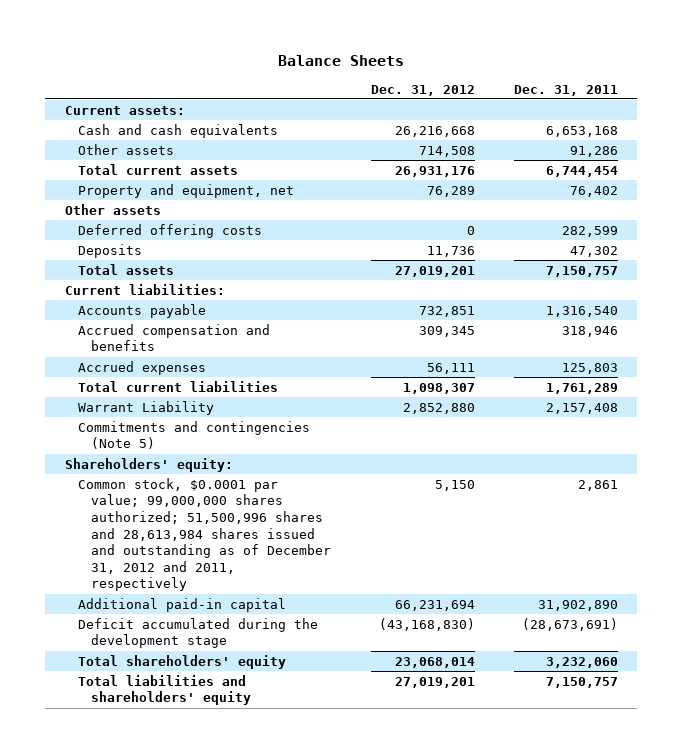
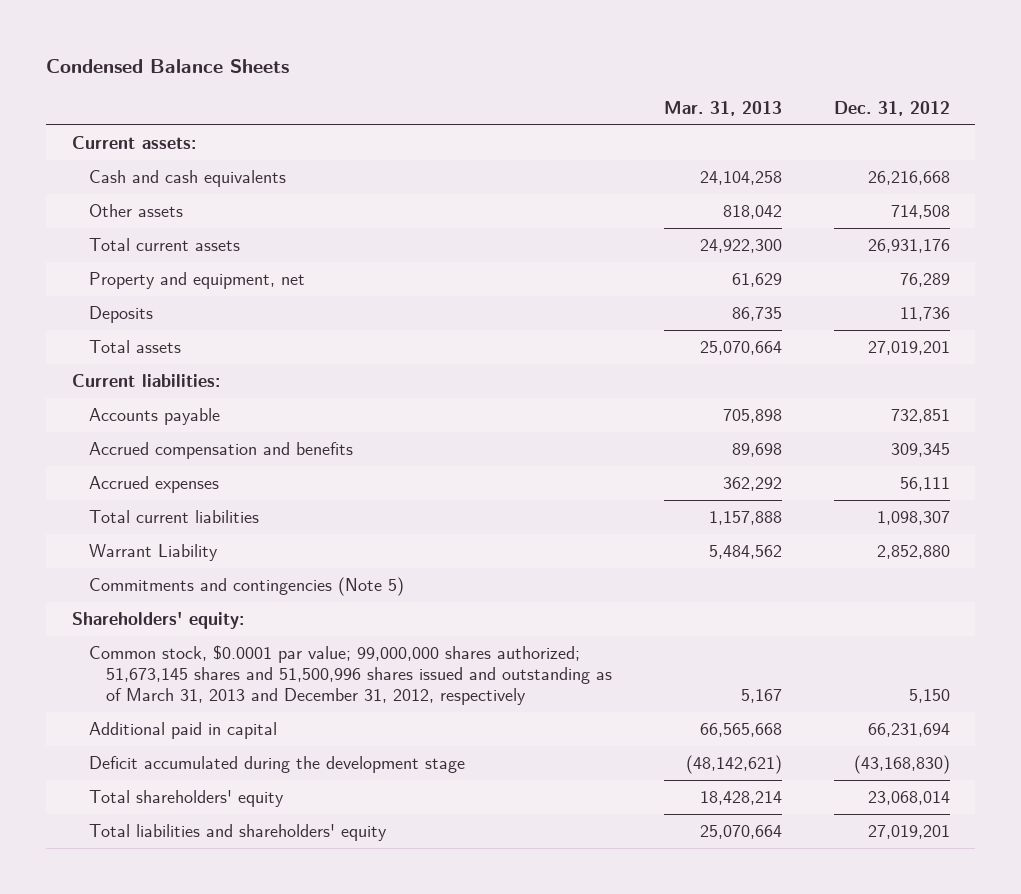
[278,54,405,66] Balance Sheets -> [46,59,290,74] Condensed Balance Sheets
[513,84,618,96] Dec. 31, 2011 -> none
none -> [664,100,783,116] Mar. 31, 2013
[64,203,161,215] Other assets -> none
[78,223,263,238] Deferred offering costs -> none
[78,477,332,592] Common stock, $0.0001 par value; 99,000,000 shares authorized; 51,500,996 shares and 28,613,984 shares issued and outstanding as of December 31, 2012 and 2011, respectively -> [89,645,613,705] Common stock, $0.0001 par value; 99,000,000 shares authorized; 51,673,145 shares and 51,500,996 shares issued and outstanding as of March 31, 2013 and December 31, 2012, respectively
[78,597,287,612] Additional paid-in capital -> [89,722,278,740] Additional paid in capital

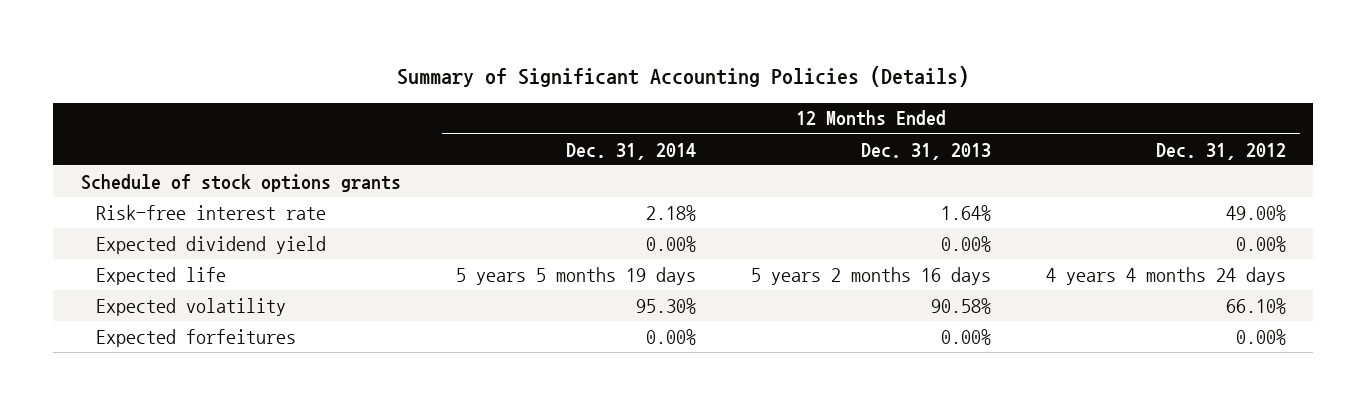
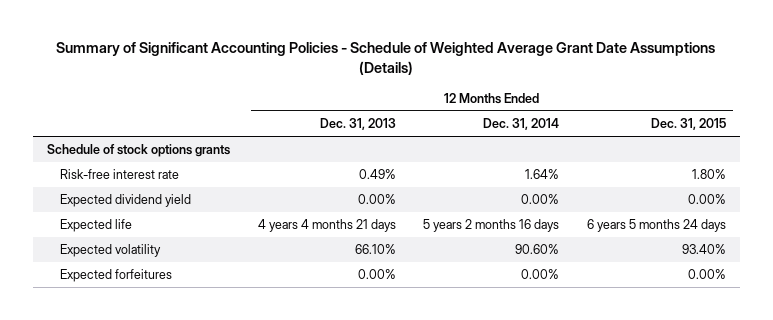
[397,66,970,88] Summary of Significant Accounting Policies (Details) -> [56,41,716,75] Summary of Significant Accounting Policies - Schedule of Weighted Average Grant Date Assumptions (Details)
[1155,142,1286,160] Dec. 31, 2012 -> none
none -> [650,118,726,131] Dec. 31, 2015
[645,204,696,221] 2.18% -> [525,169,560,180] 1.64%
[940,204,991,221] 1.64% -> [358,169,396,180] 0.49%
[455,266,696,285] 5 years 5 months 19 days -> [423,219,560,233] 5 years 2 months 16 days
[750,266,991,285] 5 years 2 months 16 days -> [257,219,396,233] 4 years 4 months 21 days
[635,297,696,314] 95.30% -> [515,244,560,255] 90.60%
[930,297,991,314] 90.58% -> [354,244,396,255] 66.10%

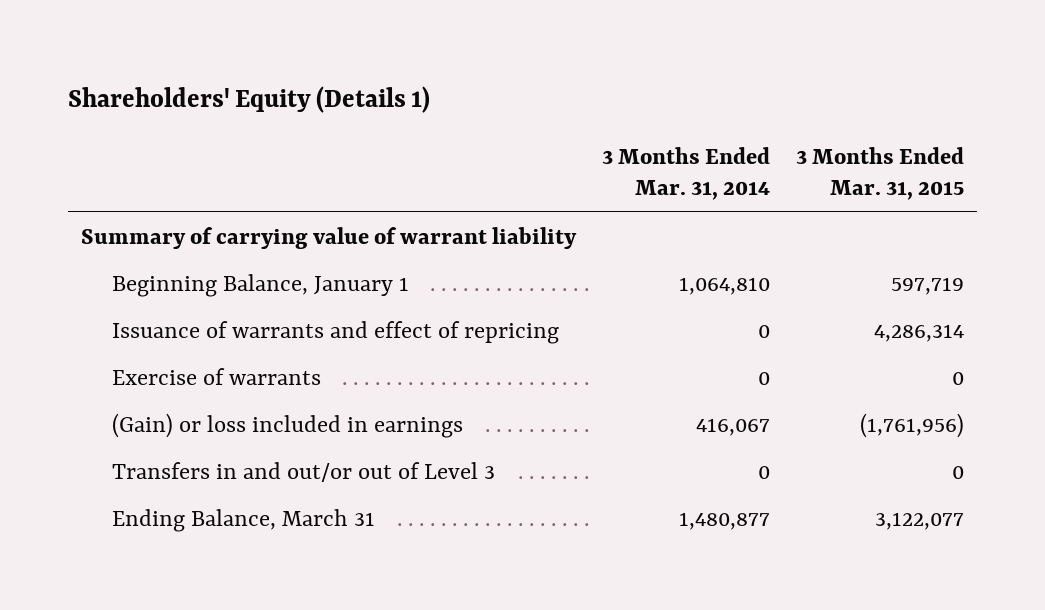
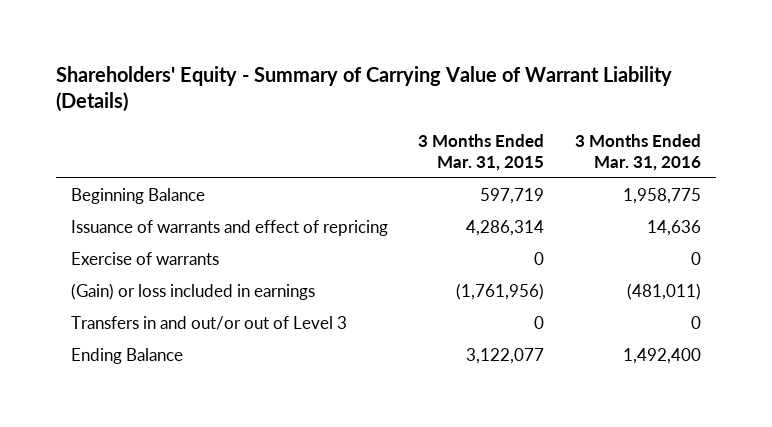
[67,86,430,114] Shareholders' Equity (Details 1) -> [55,65,672,113] Shareholders' Equity - Summary of Carrying Value of Warrant Liability (Details)
[602,146,771,201] 3 Months Ended Mar. 31, 2014 -> none
none -> [574,134,701,171] 3 Months Ended Mar. 31, 2016
[80,226,577,249] Summary of carrying value of warrant liability -> none
[112,273,410,297] Beginning Balance, January 1 -> [71,188,206,205] Beginning Balance
[112,508,376,532] Ending Balance, March 31 -> [71,348,184,365] Ending Balance

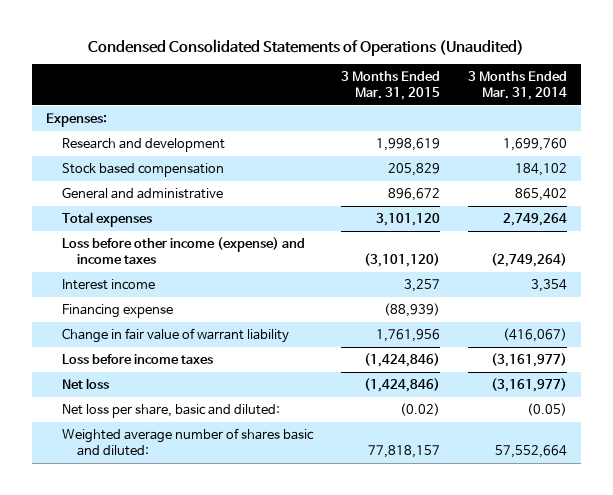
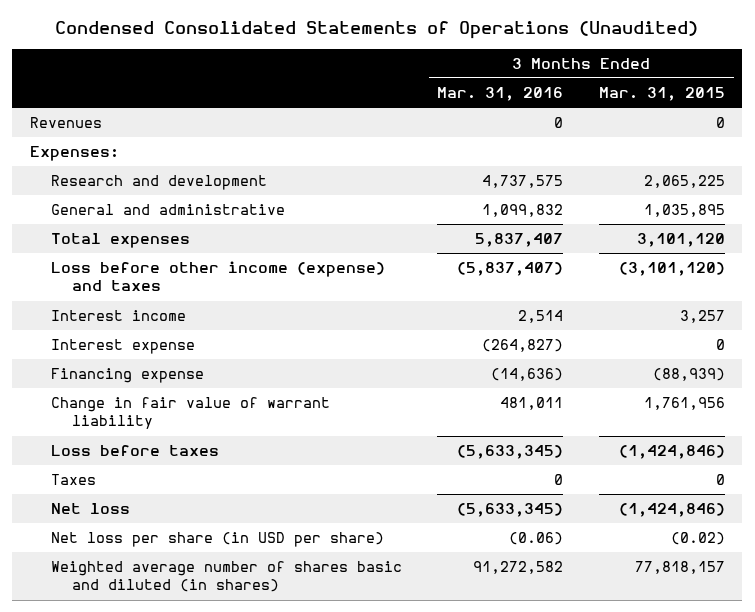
[467,71,567,101] 3 Months Ended Mar. 31, 2014 -> none
none -> [437,86,564,101] Mar. 31, 2016
none -> [29,117,102,129] Revenues
[61,162,224,177] Stock based compensation -> none
[375,137,440,151] 1,998,619 -> [643,175,725,189] 2,065,225
[387,187,440,201] 896,672 -> [643,204,725,218] 1,035,895
[61,236,305,264] Loss before other income (expense) and income taxes -> [51,261,386,292] Loss before other income (expense) and taxes
none -> [51,339,196,355] Interest expense
[61,353,213,364] Loss before income taxes -> [51,445,220,457] Loss before taxes
none -> [51,474,97,486] Taxes
[61,403,280,418] Net loss per share, basic and diluted: -> [51,532,385,548] Net loss per share (in USD per share)
[61,427,314,456] Weighted average number of shares basic and diluted: -> [51,561,403,593] Weighted average number of shares basic and diluted (in shares)

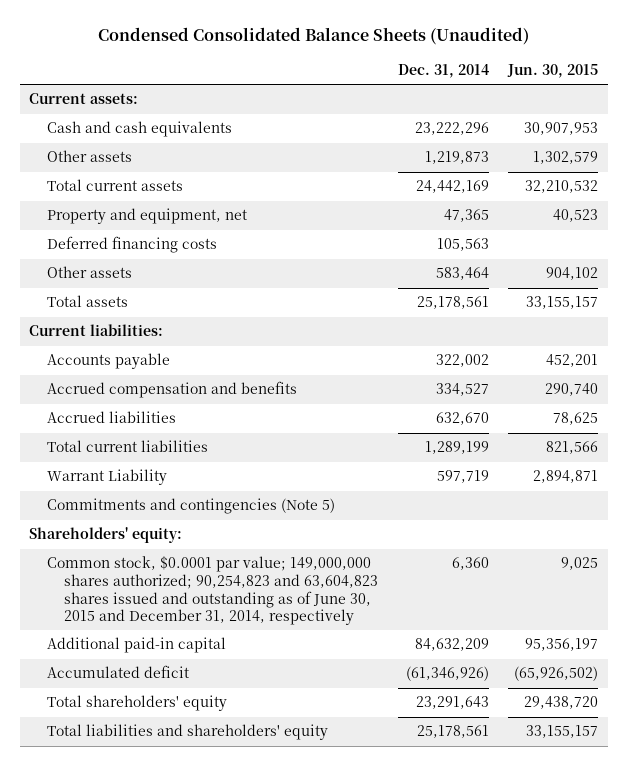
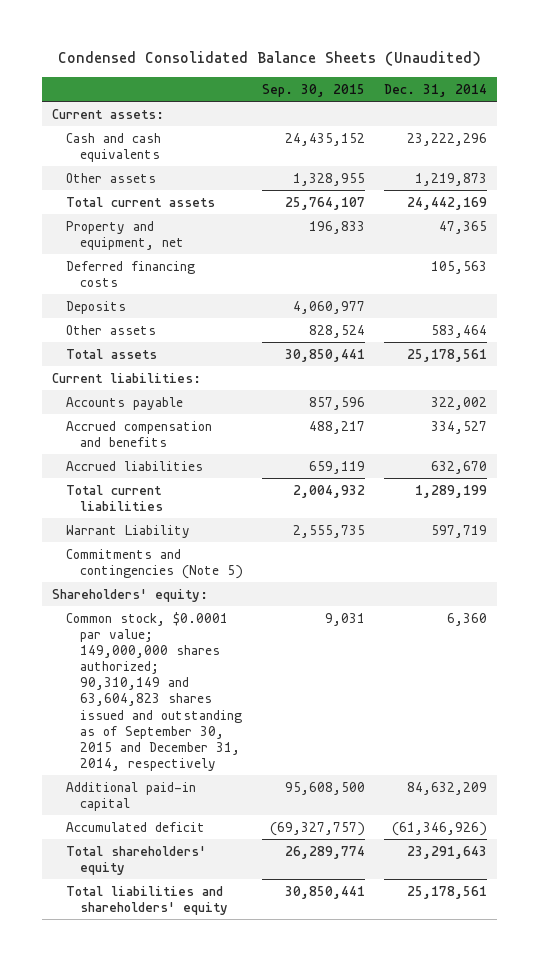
[507,63,599,78] Jun. 30, 2015 -> none
none -> [262,83,366,97] Sep. 30, 2015
none -> [65,300,126,314] Deposits
[46,556,379,626] Common stock, $0.0001 par value; 149,000,000 shares authorized; 90,254,823 and 63,604,823 shares issued and outstanding as of June 30, 2015 and December 31, 2014, respectively -> [65,611,243,771] Common stock, $0.0001 par value; 149,000,000 shares authorized; 90,310,149 and 63,604,823 shares issued and outstanding as of September 30, 2015 and December 31, 2014, respectively

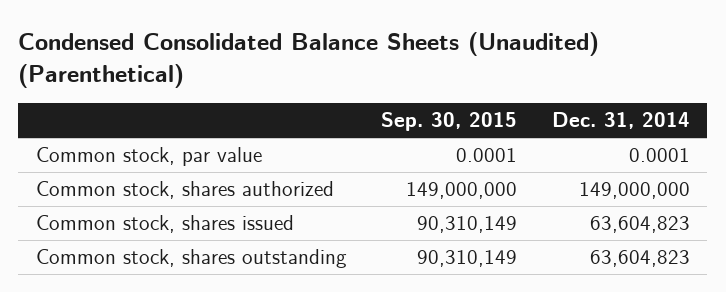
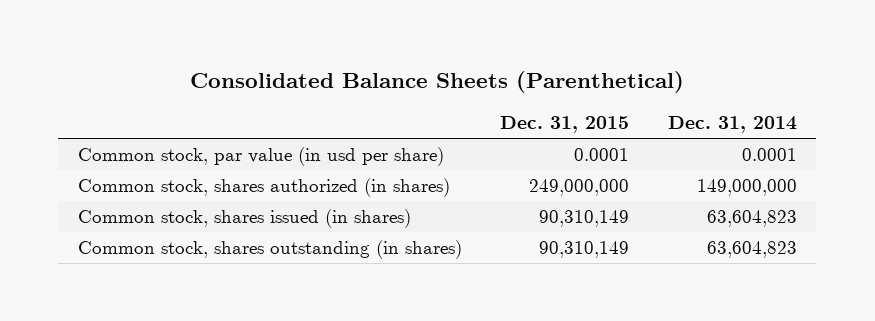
[18,32,600,89] Condensed Consolidated Balance Sheets (Unaudited) (Parenthetical) -> [190,70,685,93] Consolidated Balance Sheets (Parenthetical)
[381,112,518,132] Sep. 30, 2015 -> none
none -> [500,116,630,134] Dec. 31, 2015
[35,147,262,167] Common stock, par value -> [77,147,444,167] Common stock, par value (in usd per share)
[35,181,334,200] Common stock, shares authorized -> [77,178,450,198] Common stock, shares authorized (in shares)
[35,215,294,234] Common stock, shares issued -> [77,209,411,229] Common stock, shares issued (in shares)
[35,249,347,269] Common stock, shares outstanding -> [77,240,462,260] Common stock, shares outstanding (in shares)

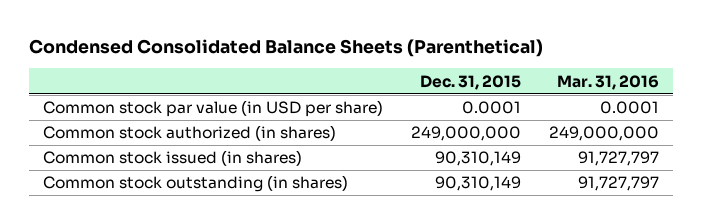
[190,70,685,93] Consolidated Balance Sheets (Parenthetical) -> [29,38,544,57] Condensed Consolidated Balance Sheets (Parenthetical)
[667,116,797,134] Dec. 31, 2014 -> none
none -> [557,74,660,90] Mar. 31, 2016
[77,147,444,167] Common stock, par value (in usd per share) -> [43,100,384,118] Common stock par value (in USD per share)
[77,178,450,198] Common stock, shares authorized (in shares) -> [43,125,337,142] Common stock authorized (in shares)
[77,209,411,229] Common stock, shares issued (in shares) -> [43,150,303,167] Common stock issued (in shares)
[77,240,462,260] Common stock, shares outstanding (in shares) -> [43,175,349,193] Common stock outstanding (in shares)

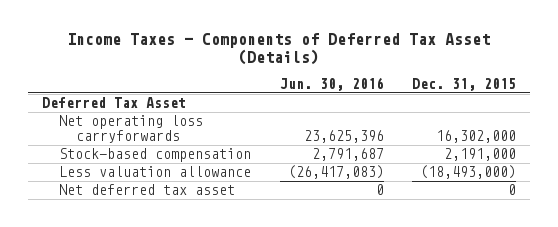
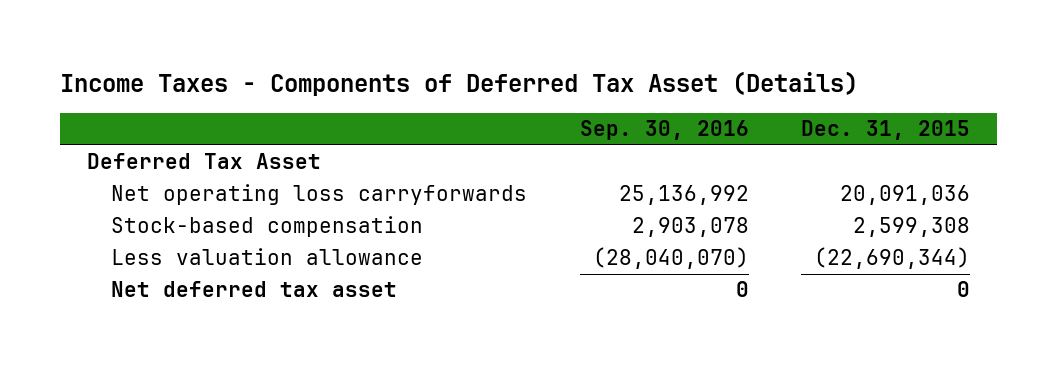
[279,76,384,91] Jun. 30, 2016 -> none
none -> [579,120,749,141] Sep. 30, 2016
[435,129,516,143] 16,302,000 -> [840,185,971,206] 20,091,036
[443,148,516,162] 2,191,000 -> [853,217,971,238] 2,599,308
[419,165,516,180] (18,493,000) -> [814,247,971,270] (22,690,344)

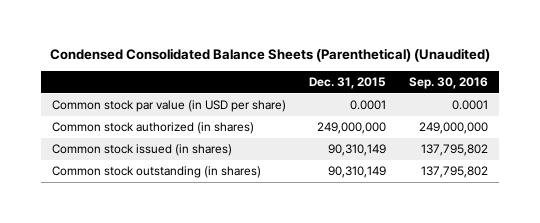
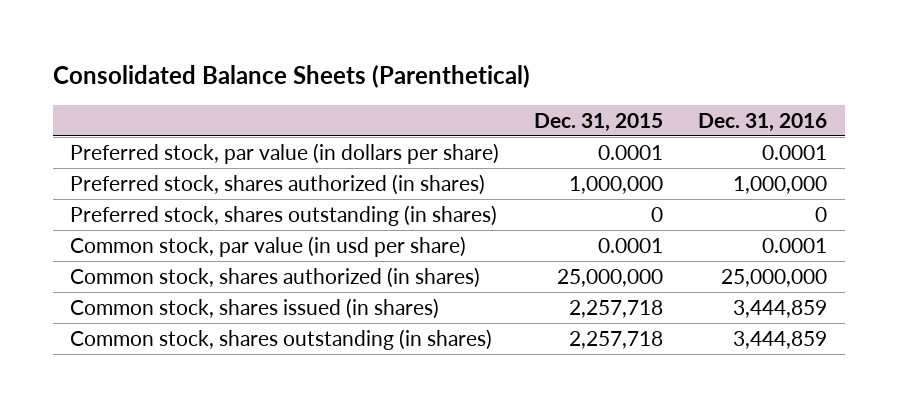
[50,48,491,63] Condensed Consolidated Balance Sheets (Parenthetical) (Unaudited) -> [52,65,530,89] Consolidated Balance Sheets (Parenthetical)
[409,77,489,90] Sep. 30, 2016 -> none
none -> [698,112,828,132] Dec. 31, 2016
none -> [70,142,500,164] Preferred stock, par value (in dollars per share)
none -> [70,173,486,195] Preferred stock, shares authorized (in shares)
none -> [70,204,498,226] Preferred stock, shares outstanding (in shares)
[52,100,287,113] Common stock par value (in USD per share) -> [70,235,467,257] Common stock, par value (in usd per share)
[52,122,255,135] Common stock authorized (in shares) -> [70,266,481,288] Common stock, shares authorized (in shares)
[317,122,387,135] 249,000,000 -> [557,268,664,287] 25,000,000
[52,144,233,157] Common stock issued (in shares) -> [70,297,440,319] Common stock, shares issued (in shares)
[328,144,387,157] 90,310,149 -> [569,299,664,318] 2,257,718
[52,166,262,179] Common stock outstanding (in shares) -> [70,328,493,350] Common stock, shares outstanding (in shares)
[328,166,387,179] 90,310,149 -> [569,330,664,349] 2,257,718

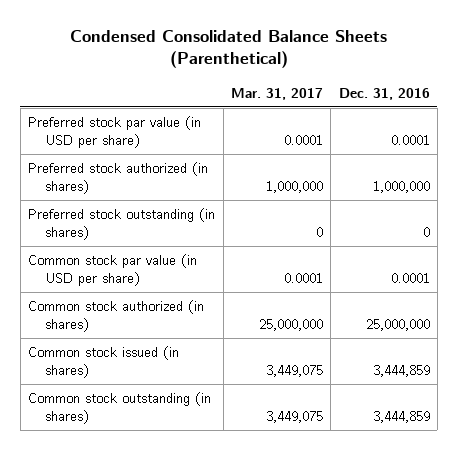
[52,65,530,89] Consolidated Balance Sheets (Parenthetical) -> [69,30,387,69] Condensed Consolidated Balance Sheets (Parenthetical)
[534,112,664,132] Dec. 31, 2015 -> none
none -> [230,87,323,100] Mar. 31, 2017
[70,142,500,164] Preferred stock, par value (in dollars per share) -> [28,115,202,149] Preferred stock par value (in USD per share)
[70,173,486,195] Preferred stock, shares authorized (in shares) -> [28,161,209,195] Preferred stock authorized (in shares)
[70,204,498,226] Preferred stock, shares outstanding (in shares) -> [28,207,216,241] Preferred stock outstanding (in shares)
[70,235,467,257] Common stock, par value (in usd per share) -> [28,253,198,287] Common stock par value (in USD per share)
[70,266,481,288] Common stock, shares authorized (in shares) -> [28,299,205,333] Common stock authorized (in shares)
[70,297,440,319] Common stock, shares issued (in shares) -> [28,345,180,379] Common stock issued (in shares)
[70,328,493,350] Common stock, shares outstanding (in shares) -> [28,391,212,425] Common stock outstanding (in shares)

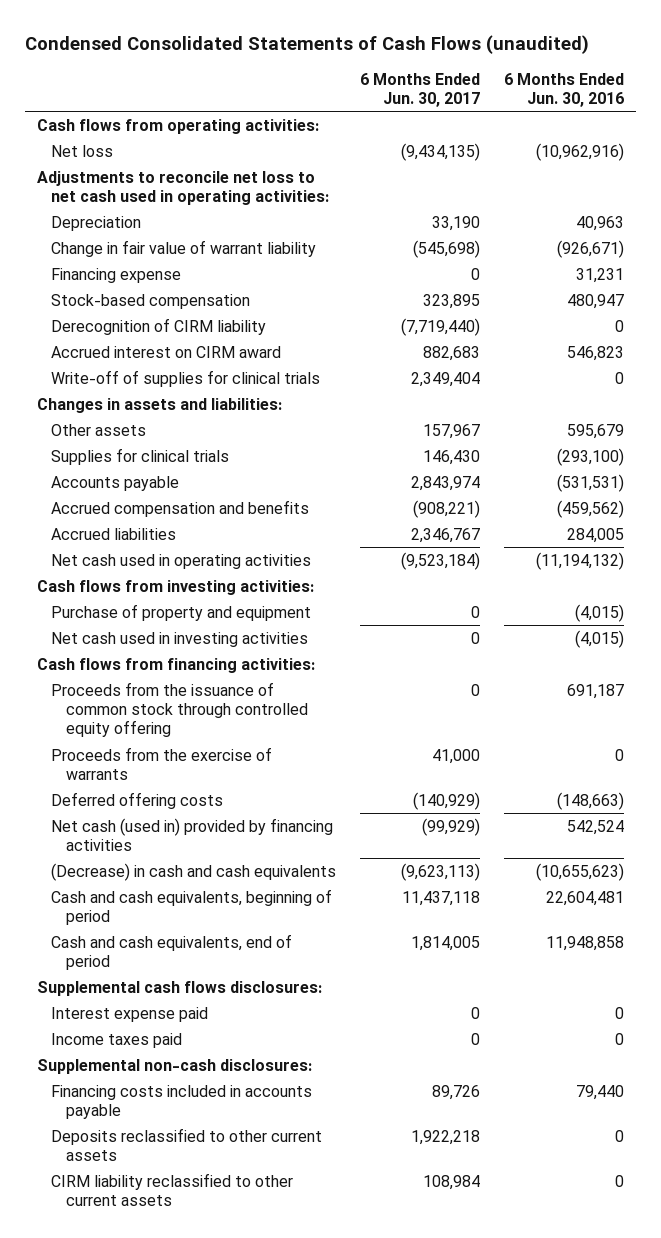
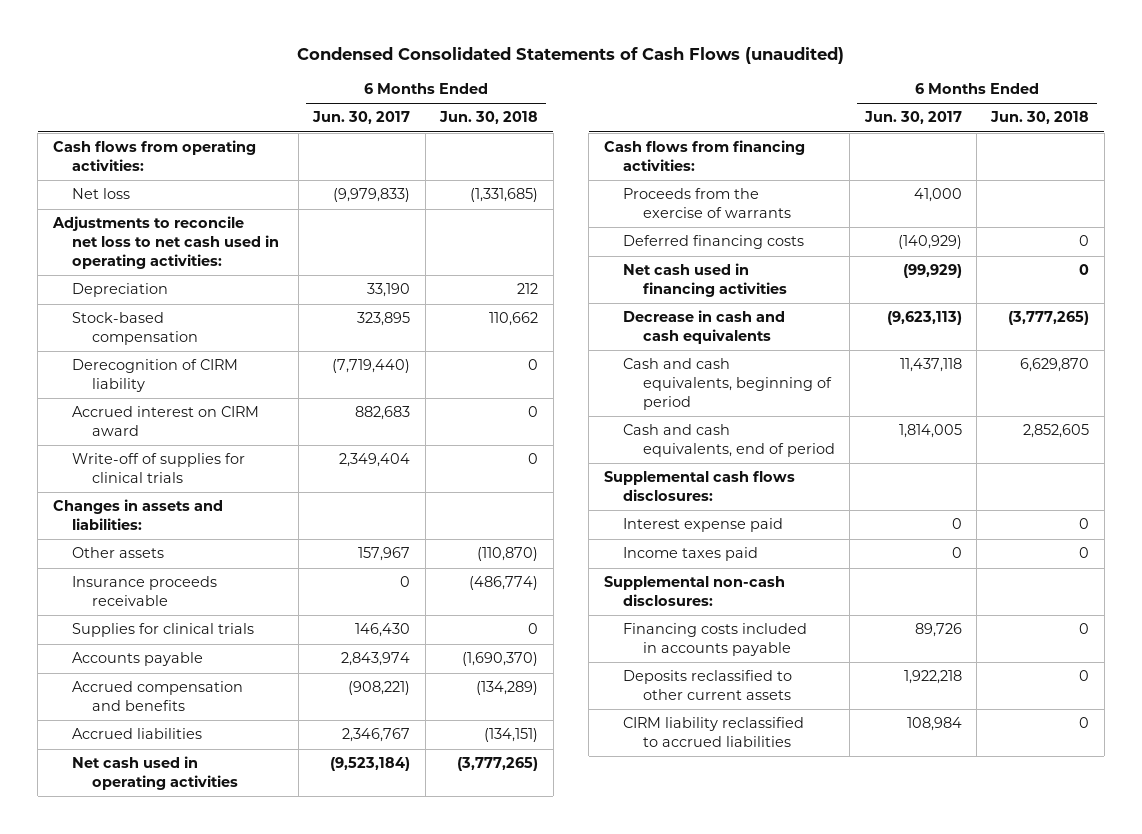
[504,72,625,107] 6 Months Ended Jun. 30, 2016 -> none
none -> [439,111,539,125] Jun. 30, 2018
[401,142,481,161] (9,434,135) -> [333,188,411,203] (9,979,833)
[51,239,317,257] Change in fair value of warrant liability -> none
[51,267,182,283] Financing expense -> none
none -> [72,576,218,606] Insurance proceeds receivable
[36,579,314,595] Cash flows from investing activities: -> none
[51,603,312,621] Purchase of property and equipment -> none
[51,631,309,647] Net cash used in investing activities -> none
[51,681,309,738] Proceeds from the issuance of common stock through controlled equity offering -> none
[51,791,224,809] Deferred offering costs -> [623,235,805,250] Deferred financing costs
[51,817,334,852] Net cash (used in) provided by financing activities -> [623,263,787,297] Net cash used in financing activities
[51,862,337,881] (Decrease) in cash and cash equivalents -> [623,310,786,344] Decrease in cash and cash equivalents
[51,1172,294,1207] CIRM liability reclassified to other current assets -> [623,717,805,747] CIRM liability reclassified to accrued liabilities

